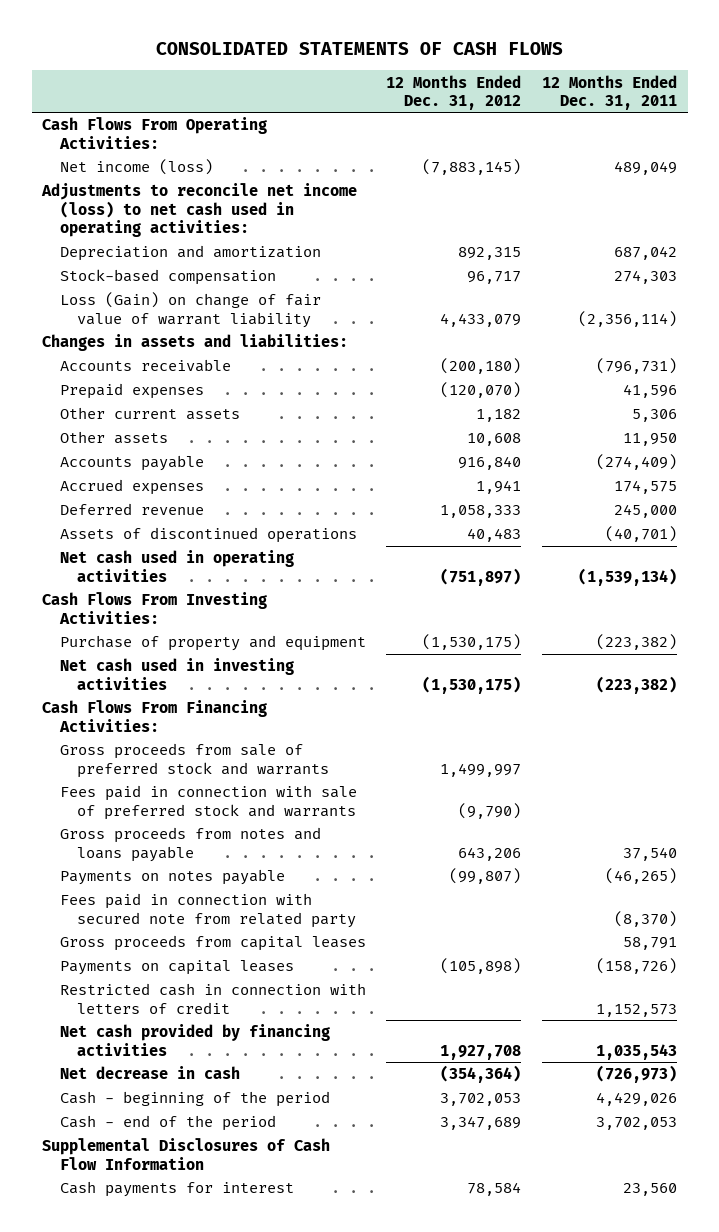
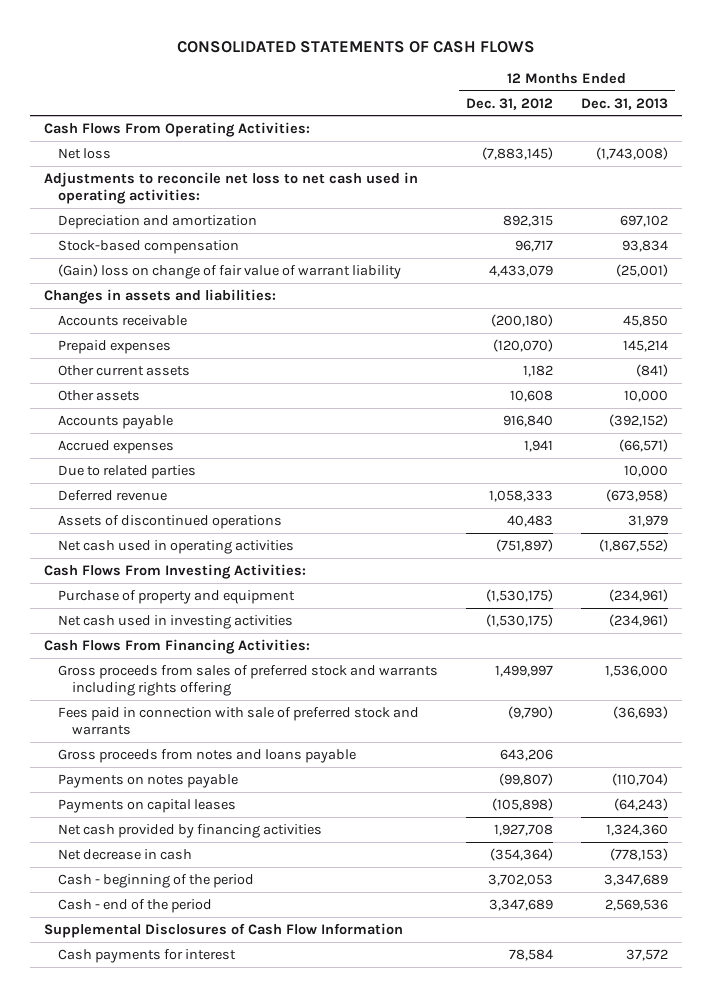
[542,74,678,110] 12 Months Ended Dec. 31, 2011 -> none
none -> [581,97,669,110] Dec. 31, 2013
[59,159,213,176] Net income (loss) -> [57,147,111,159] Net loss
[41,183,358,238] Adjustments to reconcile net income (loss) to net cash used in operating activities: -> [43,171,418,204] Adjustments to reconcile net loss to net cash used in operating activities:
[59,292,321,328] Loss (Gain) on change of fair value of warrant liability -> [57,263,401,279] (Gain) loss on change of fair value of warrant liability
none -> [57,464,196,479] Due to related parties
[59,743,330,778] Gross proceeds from sale of preferred stock and warrants -> [57,664,438,696] Gross proceeds from sales of preferred stock and warrants including rights offering
[59,893,357,928] Fees paid in connection with secured note from related party -> none
[59,935,366,952] Gross proceeds from capital leases -> none
[59,983,366,1014] Restricted cash in connection with letters of credit -> none

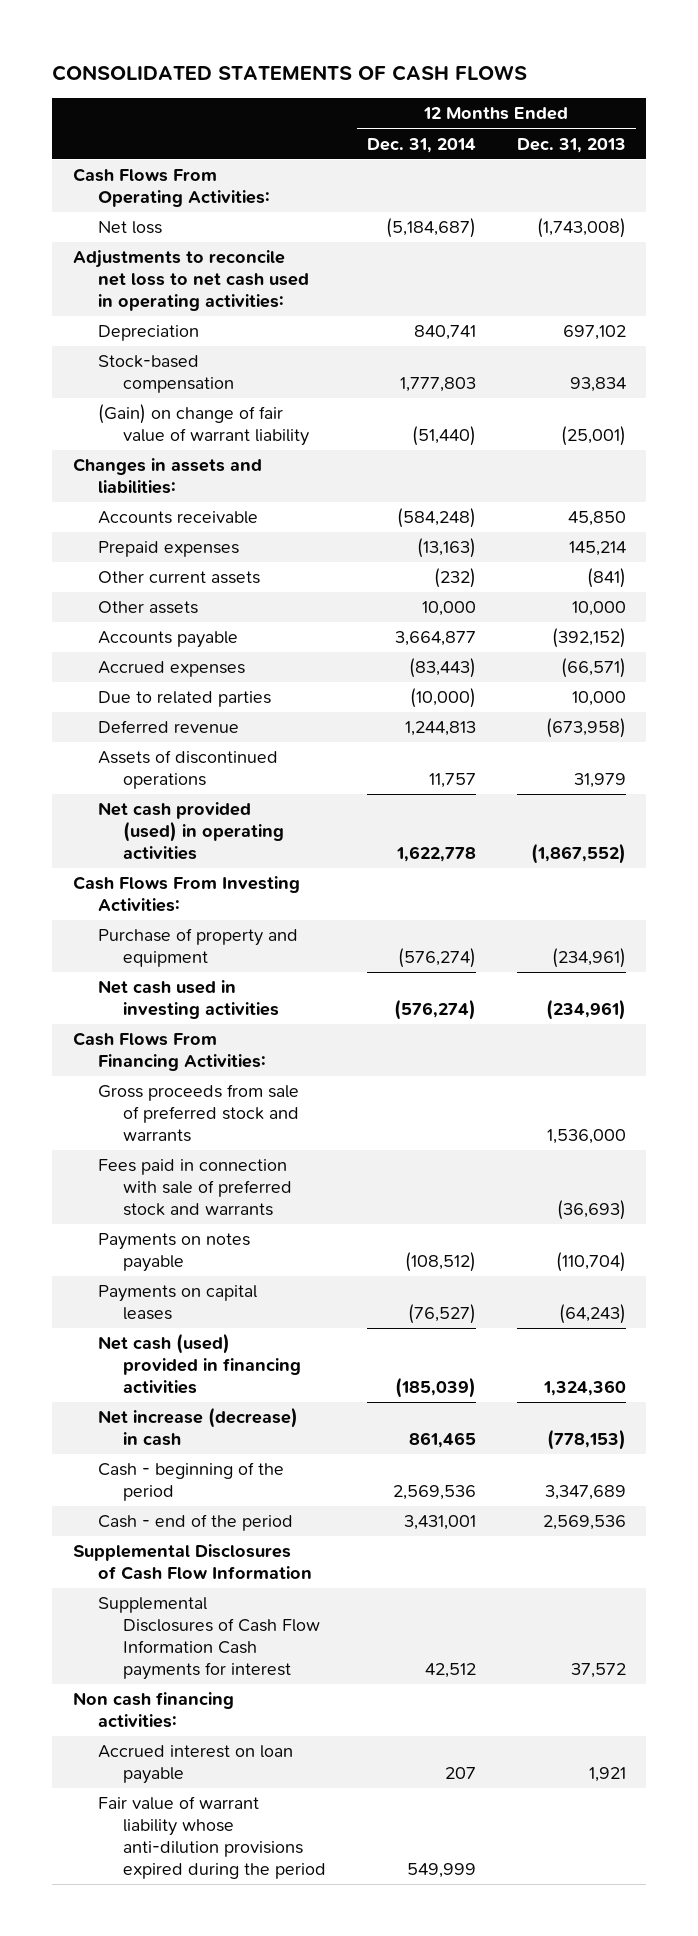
[466,97,554,110] Dec. 31, 2012 -> none
none -> [366,137,476,153] Dec. 31, 2014
[57,214,257,229] Depreciation and amortization -> [97,325,199,342] Depreciation
[57,263,401,279] (Gain) loss on change of fair value of warrant liability -> [97,404,309,447] (Gain) on change of fair value of warrant liability
[57,539,294,554] Net cash used in operating activities -> [97,802,284,861] Net cash provided (used) in operating activities
[57,664,438,696] Gross proceeds from sales of preferred stock and warrants including rights offering -> [97,1084,299,1143] Gross proceeds from sale of preferred stock and warrants
[57,748,356,763] Gross proceeds from notes and loans payable -> none
[57,823,322,838] Net cash provided by financing activities -> [97,1333,301,1395] Net cash (used) provided in financing activities
[57,848,192,860] Net decrease in cash -> [97,1407,298,1447] Net increase (decrease) in cash
[57,948,236,963] Cash payments for interest -> [97,1597,320,1680] Supplemental Disclosures of Cash Flow Information Cash payments for interest
none -> [72,1692,234,1729] Non cash financing activities:
none -> [97,1745,293,1785] Accrued interest on loan payable
none -> [97,1796,326,1879] Fair value of warrant liability whose anti-dilution provisions expired during the period

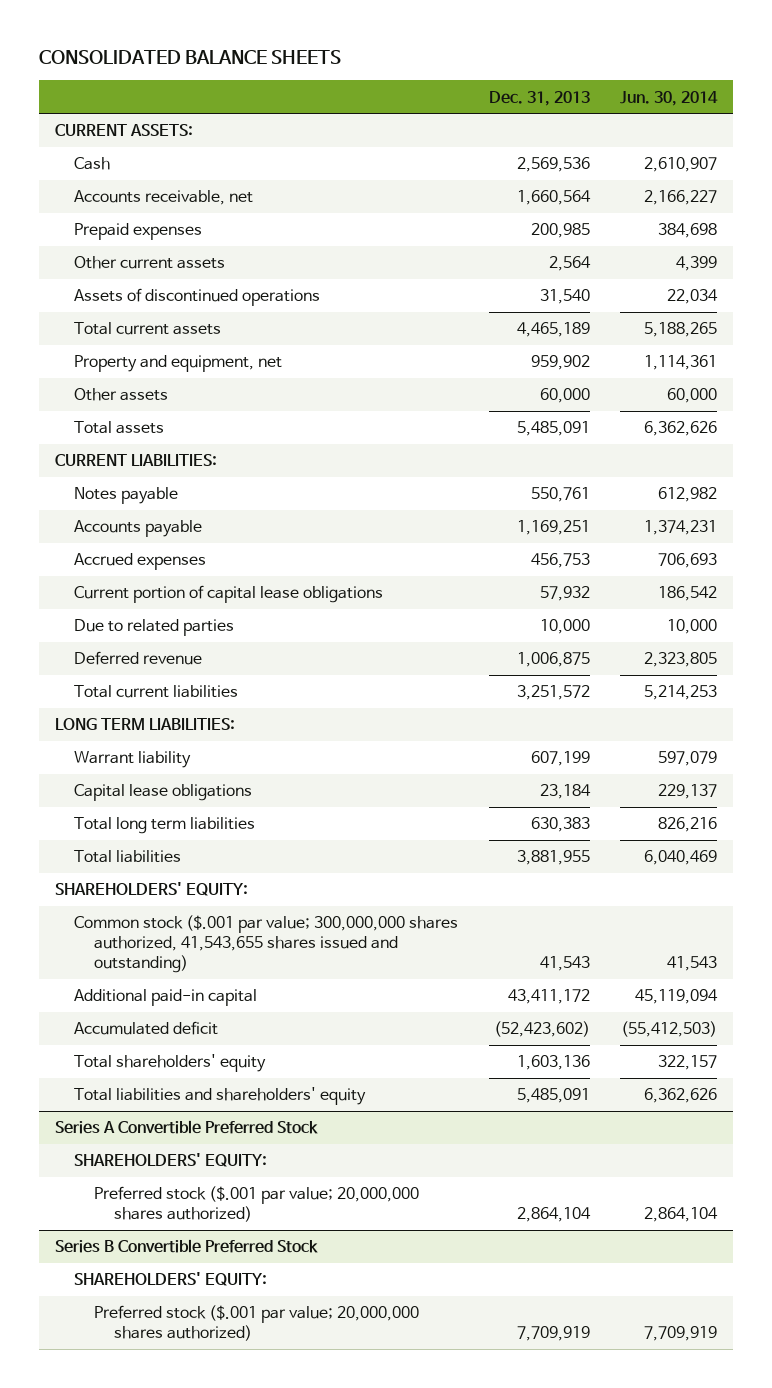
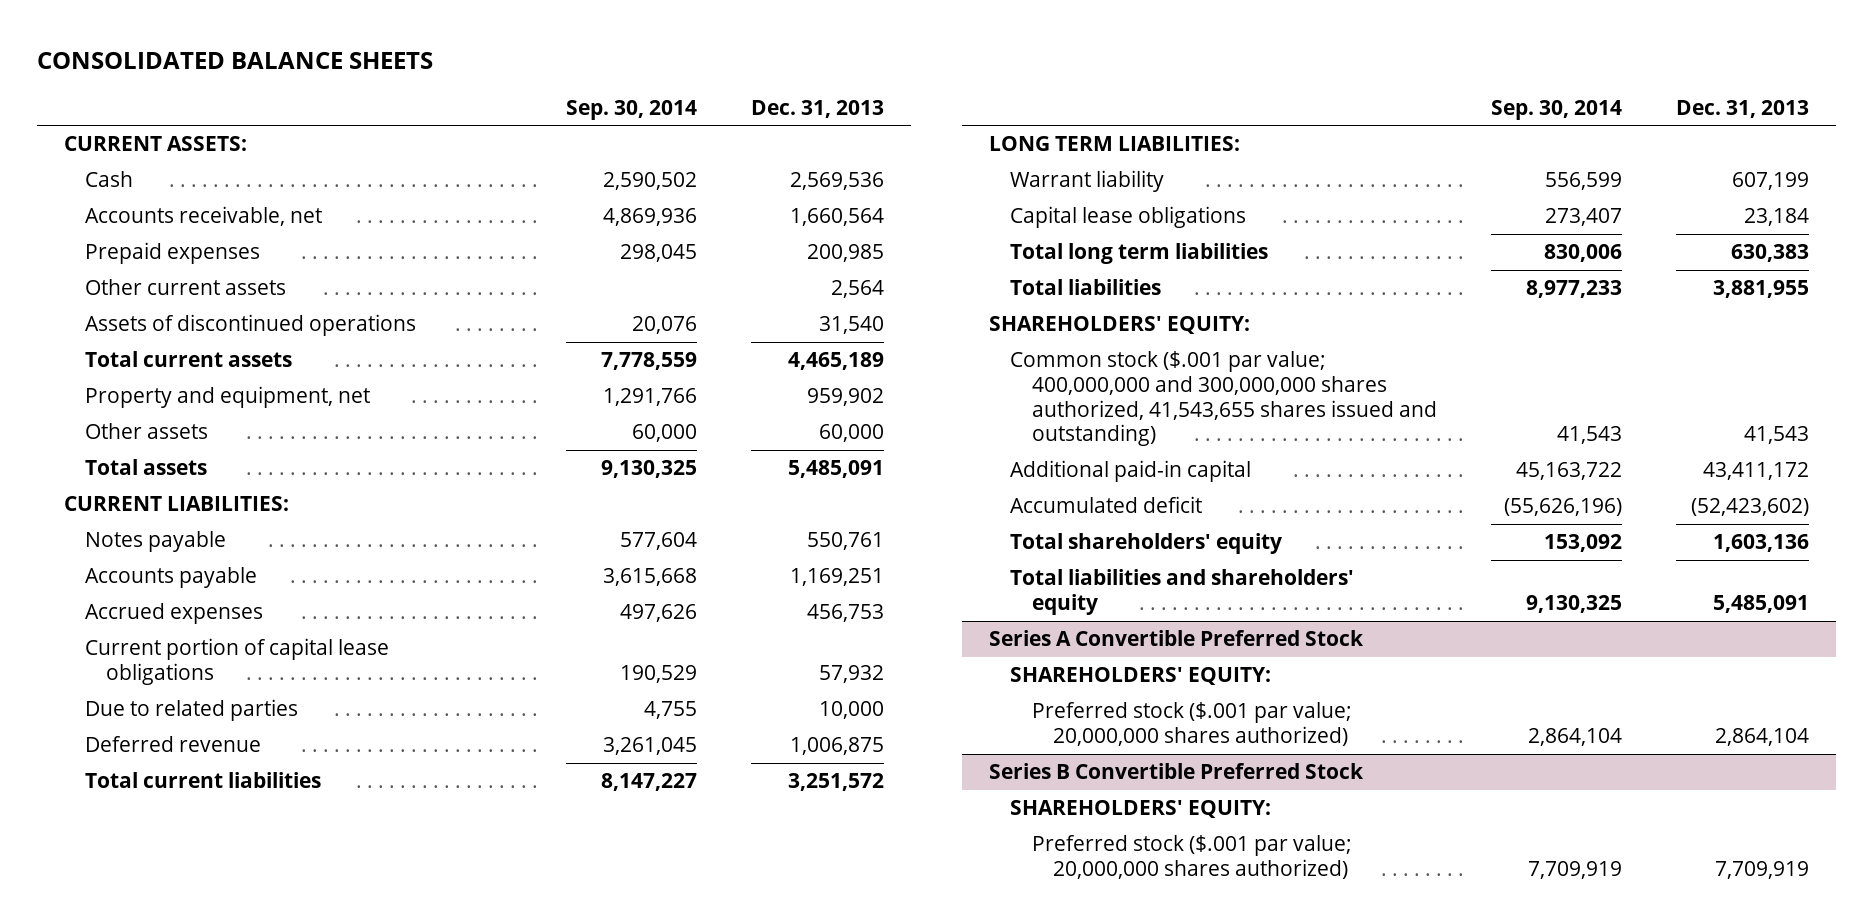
[620,90,719,106] Jun. 30, 2014 -> none
none -> [565,99,697,120] Sep. 30, 2014
[74,915,459,974] Common stock ($.001 par value; 300,000,000 shares authorized, 41,543,655 shares issued and outstanding) -> [1010,351,1437,447] Common stock ($.001 par value; 400,000,000 and 300,000,000 shares authorized, 41,543,655 shares issued and outstanding)

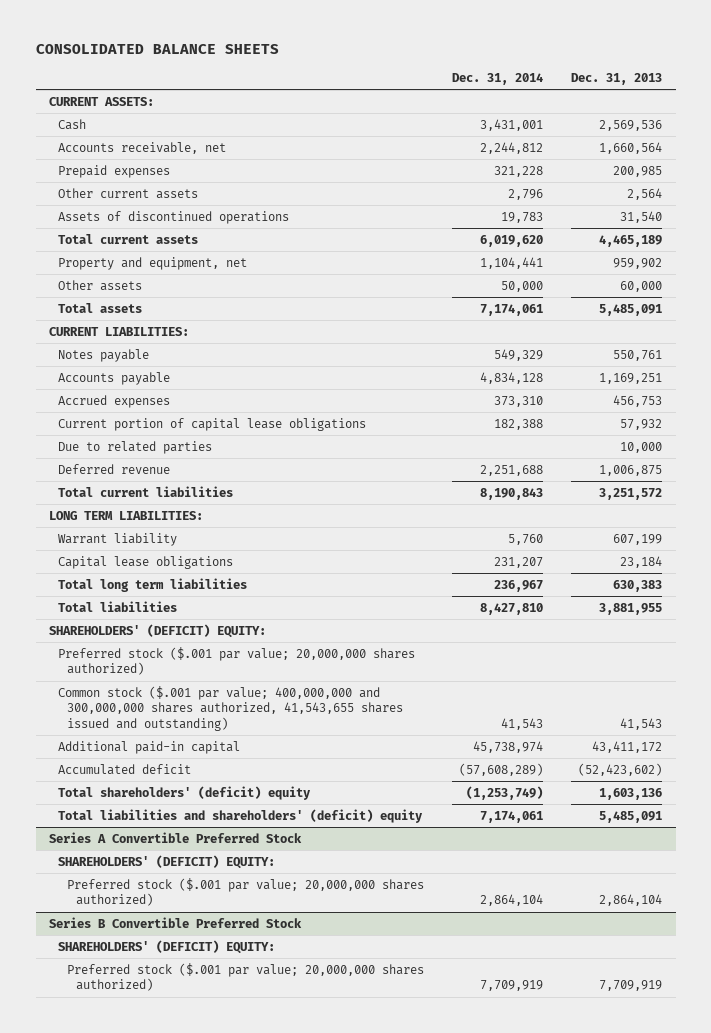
[565,99,697,120] Sep. 30, 2014 -> none
none -> [452,73,544,86] Dec. 31, 2014
[989,316,1251,335] SHAREHOLDERS' EQUITY: -> [49,623,267,638] SHAREHOLDERS' (DEFICIT) EQUITY:
none -> [58,646,416,676] Preferred stock ($.001 par value; 20,000,000 shares authorized)
[1010,533,1283,555] Total shareholders' equity -> [58,785,312,800] Total shareholders' (deficit) equity
[1010,569,1355,616] Total liabilities and shareholders' equity -> [58,808,424,823] Total liabilities and shareholders' (deficit) equity
[1010,667,1272,686] SHAREHOLDERS' EQUITY: -> [58,854,276,869] SHAREHOLDERS' (DEFICIT) EQUITY:
[1010,800,1272,819] SHAREHOLDERS' EQUITY: -> [58,939,276,954] SHAREHOLDERS' (DEFICIT) EQUITY:

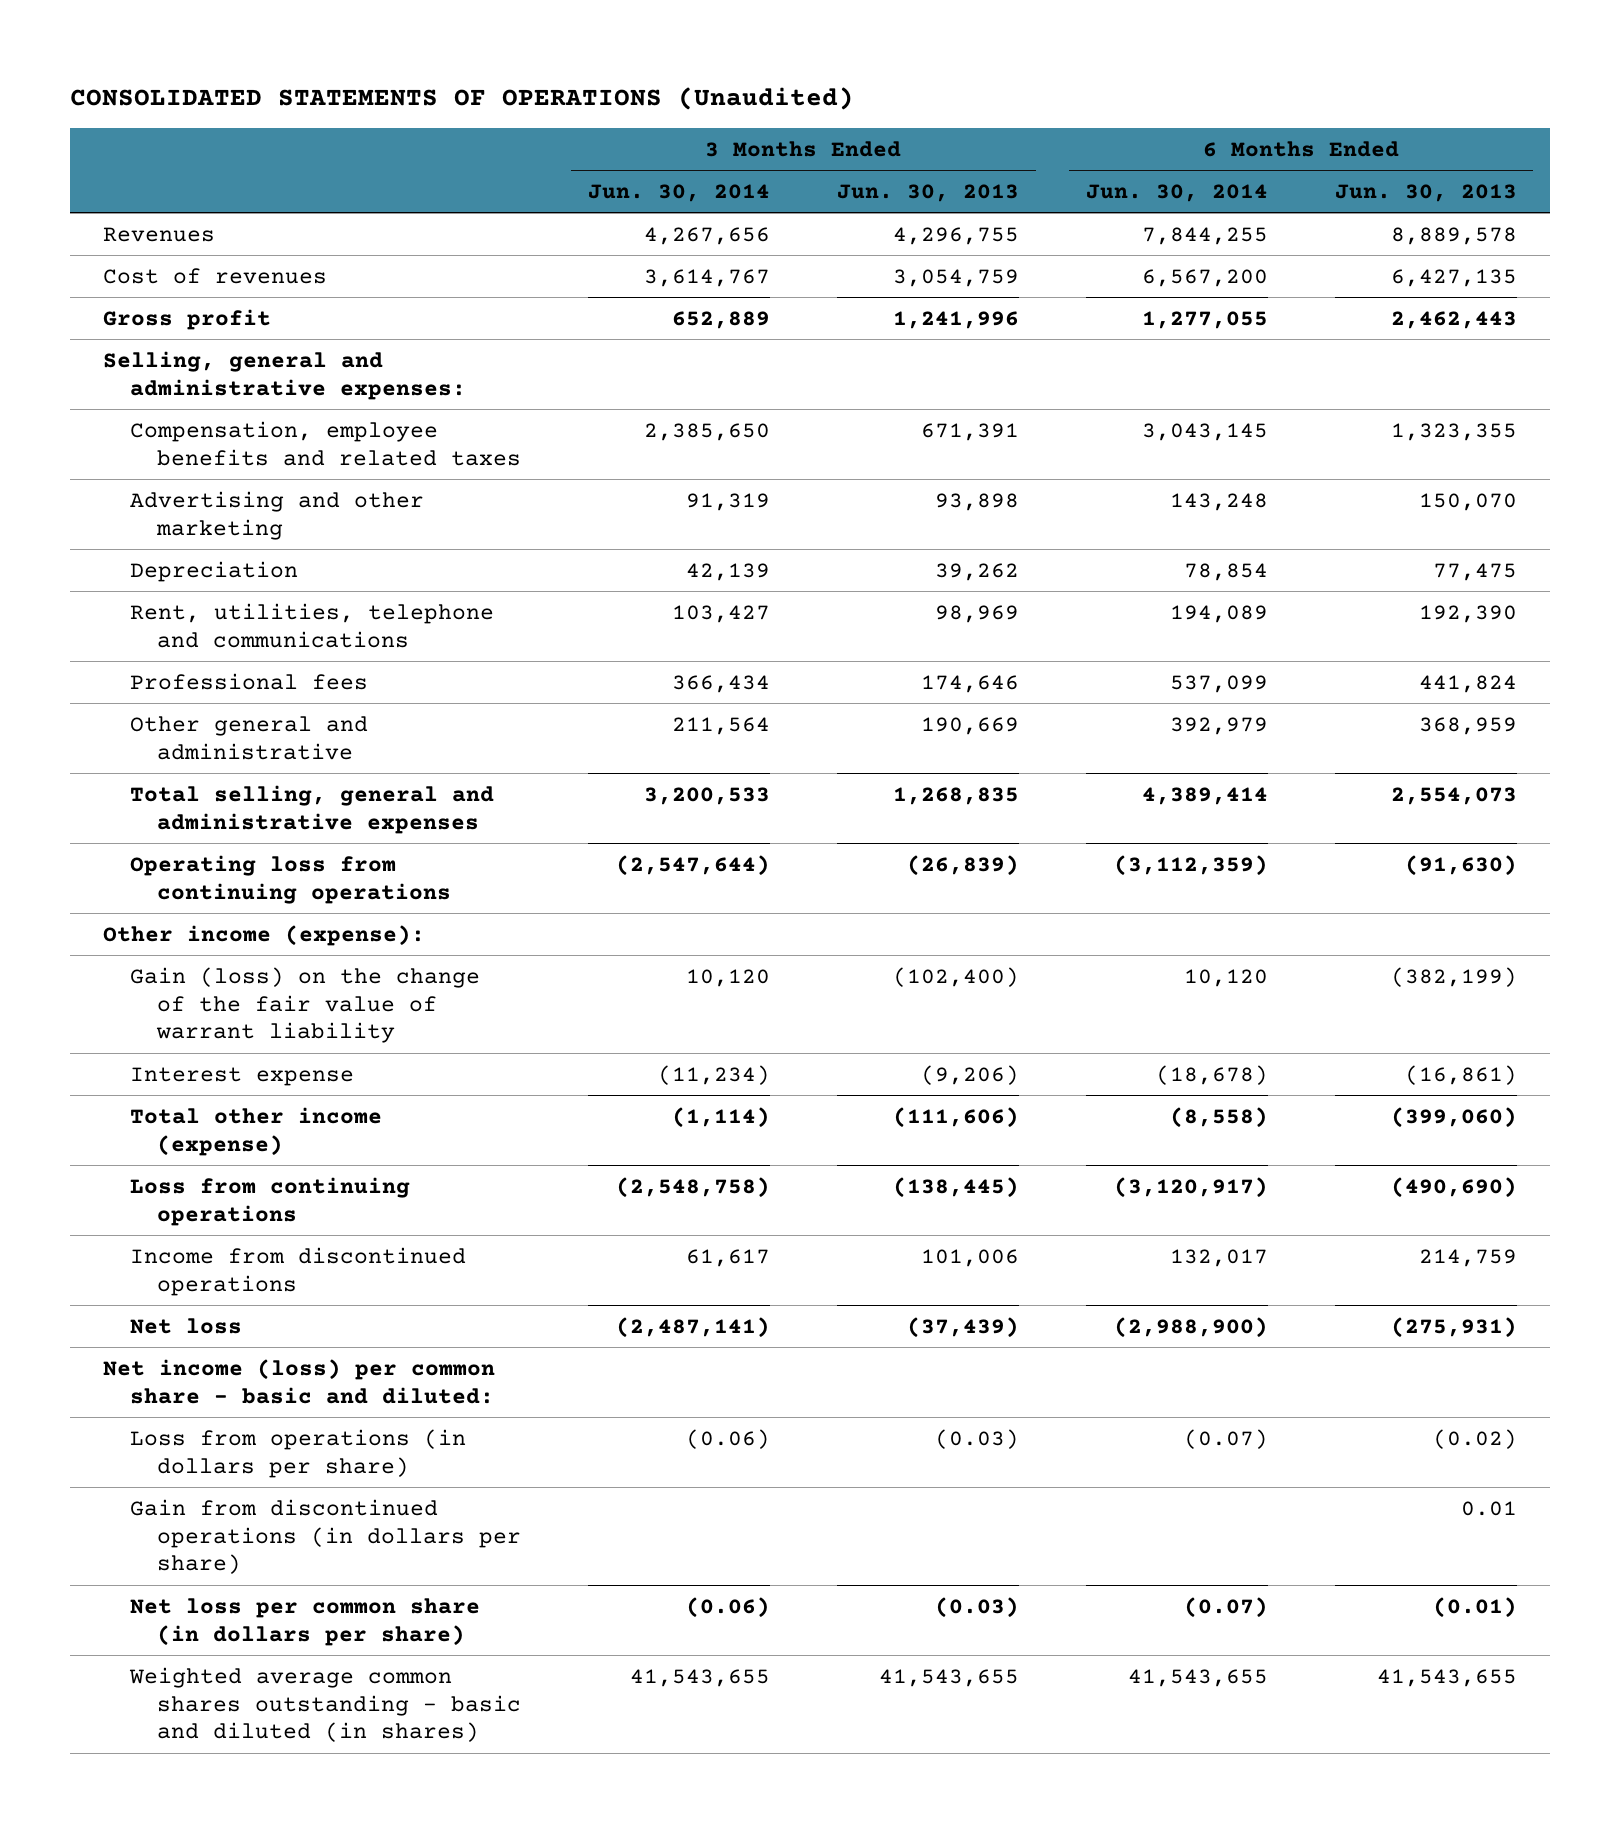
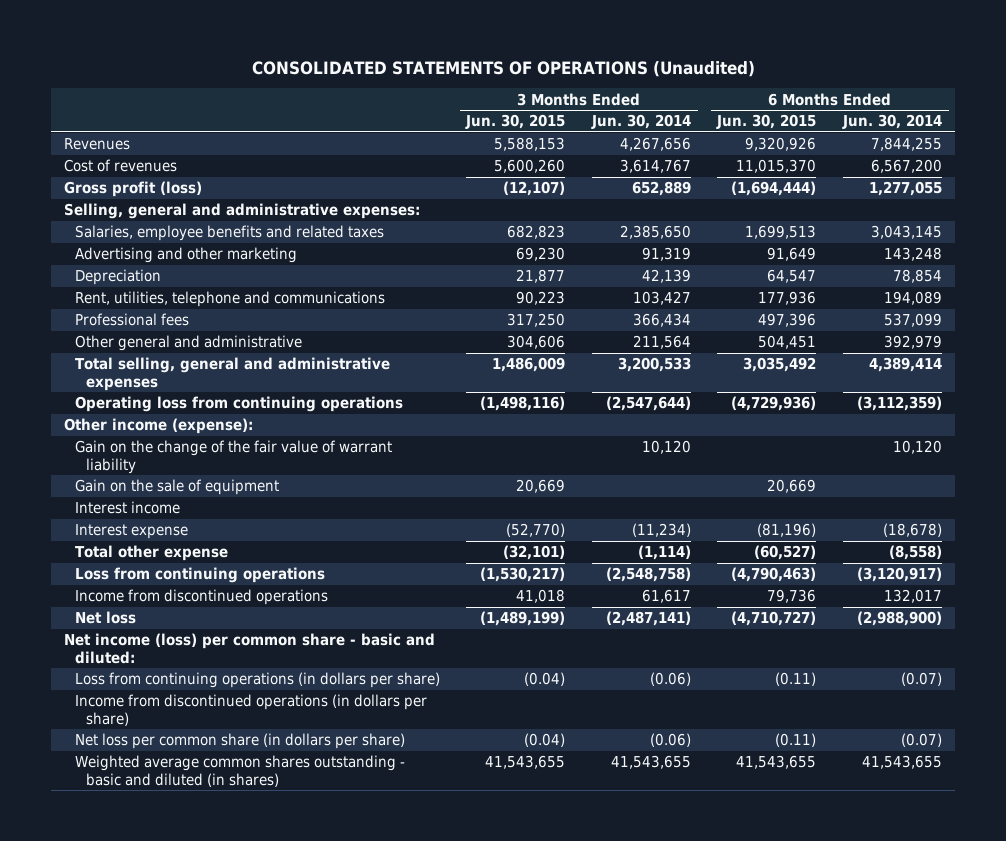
[836,183,1019,202] Jun. 30, 2013 -> none
[1334,183,1517,202] Jun. 30, 2013 -> none
none -> [465,114,566,130] Jun. 30, 2015
none -> [716,114,817,130] Jun. 30, 2015
[103,308,272,330] Gross profit -> [63,181,202,198] Gross profit (loss)
[129,420,521,466] Compensation, employee benefits and related taxes -> [74,225,384,242] Salaries, employee benefits and related taxes
[129,966,480,1044] Gain (loss) on the change of the fair value of warrant liability -> [74,440,392,474] Gain on the change of the fair value of warrant liability
none -> [74,479,279,496] Gain on the sale of equipment
none -> [74,501,180,515] Interest income
[129,1106,382,1156] Total other income (expense) -> [74,545,228,562] Total other expense
[129,1428,466,1478] Loss from operations (in dollars per share) -> [74,672,440,689] Loss from continuing operations (in dollars per share)
[129,1498,521,1575] Gain from discontinued operations (in dollars per share) -> [74,694,427,726] Income from discontinued operations (in dollars per share)

